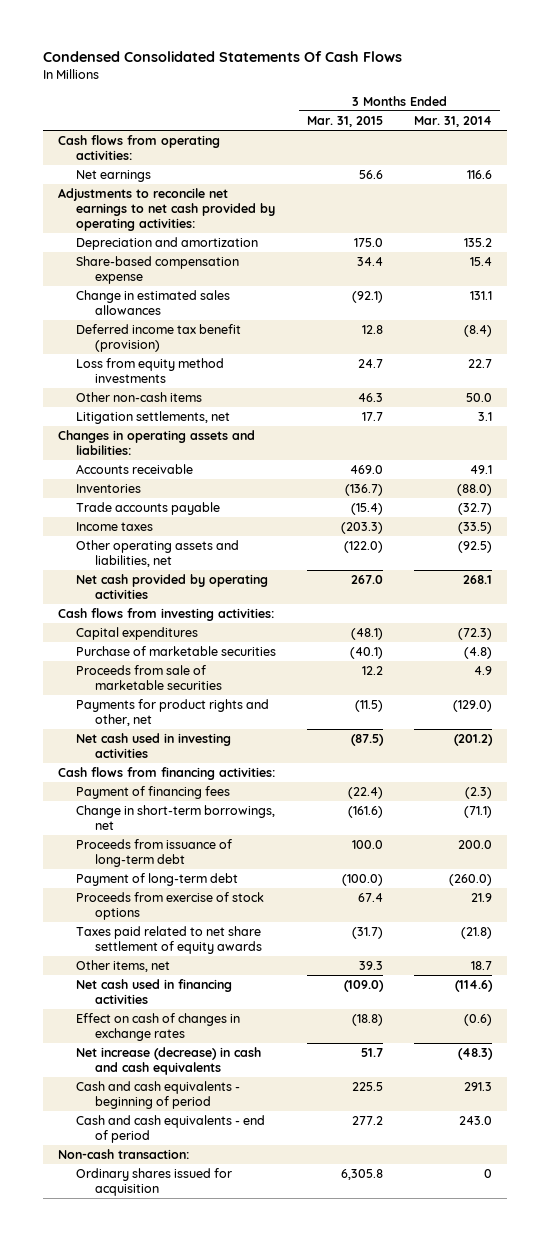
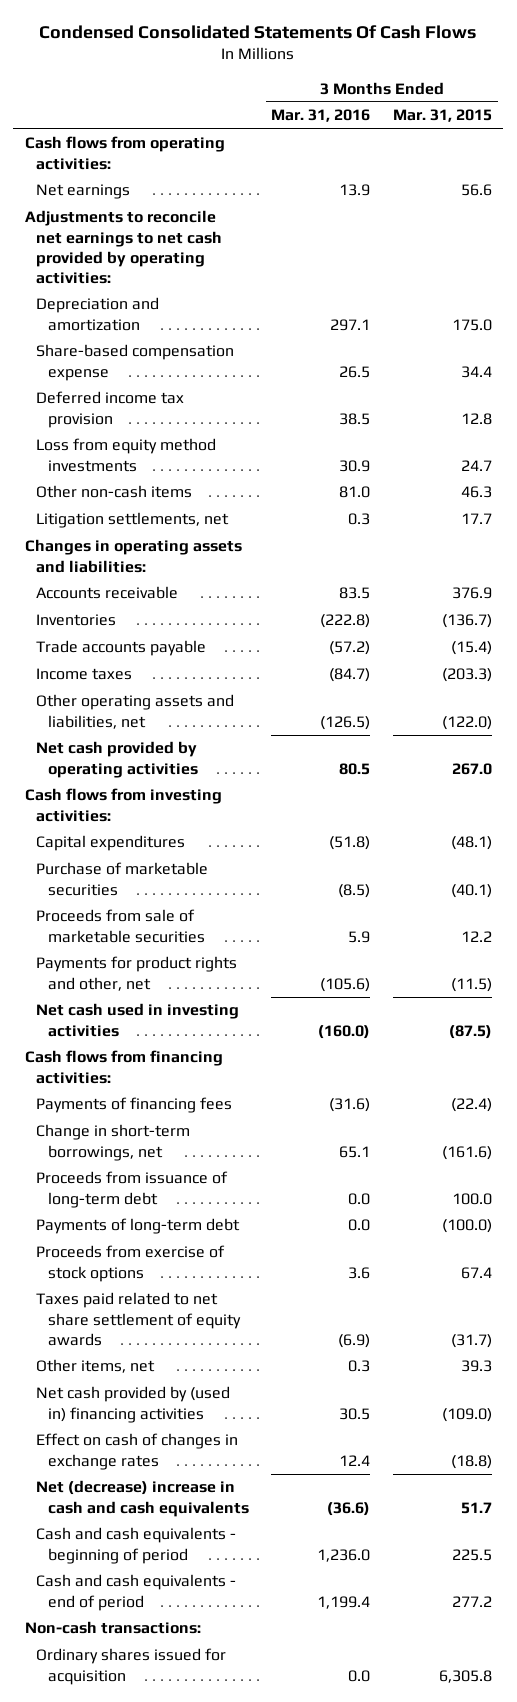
[413,116,492,128] Mar. 31, 2014 -> none
none -> [271,109,371,123] Mar. 31, 2016
[76,290,231,316] Change in estimated sales allowances -> none
[76,324,242,353] Deferred income tax benefit (provision) -> [36,391,185,428] Deferred income tax provision
[350,465,384,475] 469.0 -> [452,587,493,600] 376.9
[76,786,231,800] Payment of financing fees -> [36,1097,233,1114] Payments of financing fees
[76,873,239,887] Payment of long-term debt -> [36,1218,241,1235] Payments of long-term debt
[76,979,233,1005] Net cash used in financing activities -> [36,1386,231,1423] Net cash provided by (used in) financing activities
[76,1047,262,1076] Net increase (decrease) in cash and cash equivalents -> [36,1480,249,1517] Net (decrease) increase in cash and cash equivalents
[57,1149,189,1160] Non-cash transaction: -> [24,1621,201,1635] Non-cash transactions:

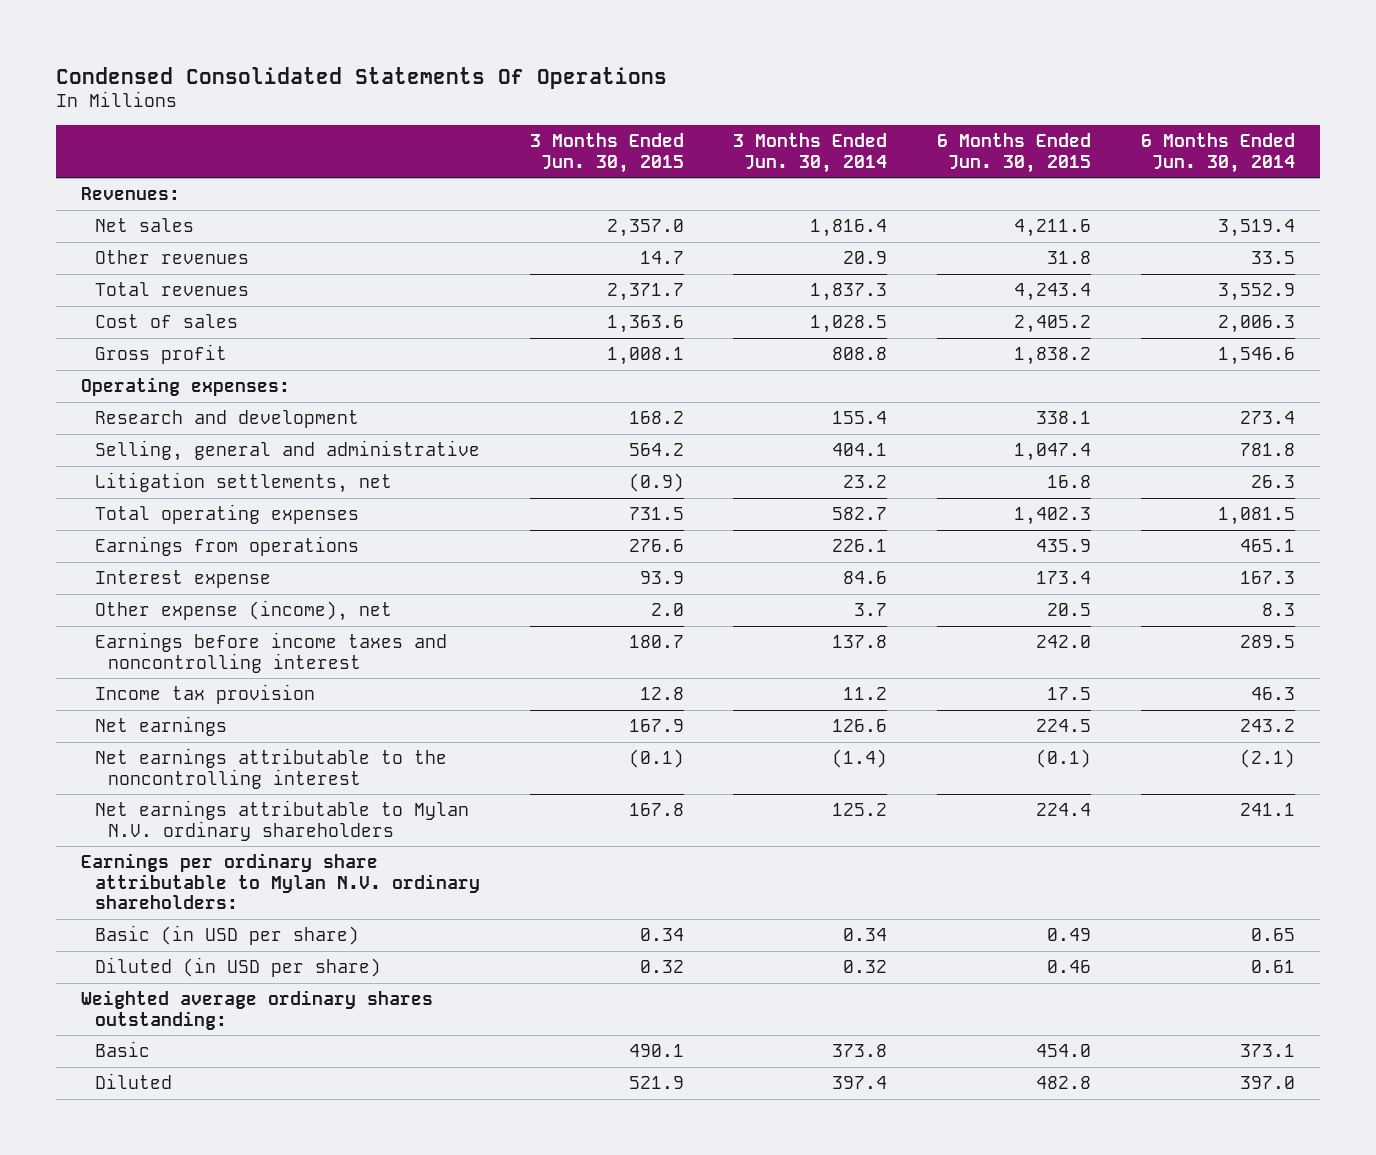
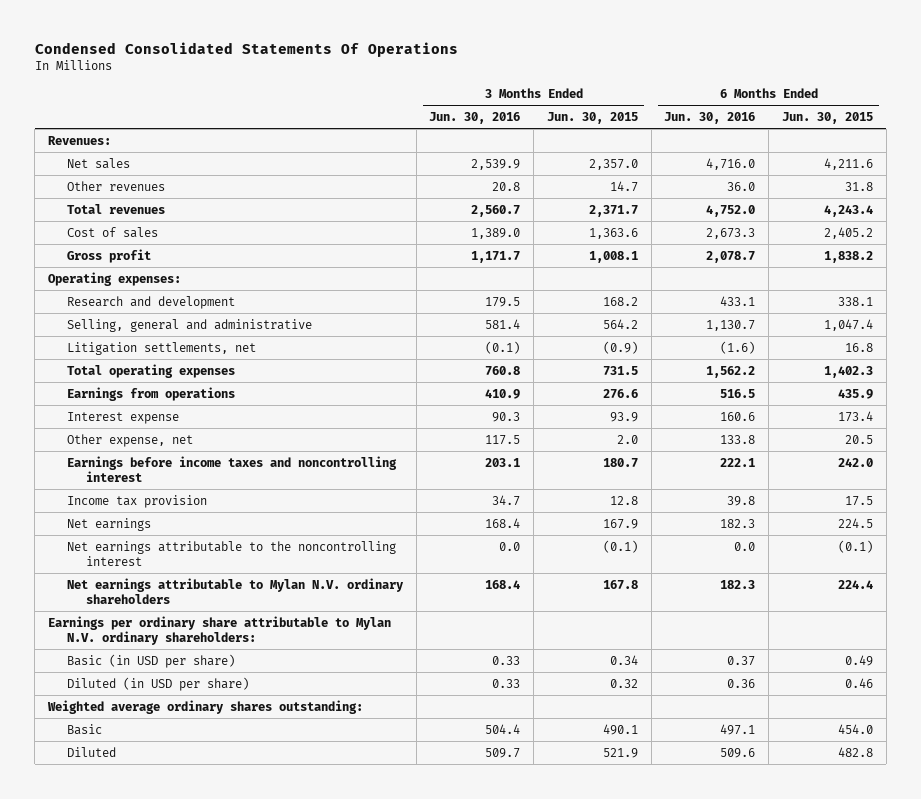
[733,133,888,173] 3 Months Ended Jun. 30, 2014 -> none
[1141,133,1296,173] 6 Months Ended Jun. 30, 2014 -> none
none -> [429,112,521,125] Jun. 30, 2016
none -> [664,112,756,125] Jun. 30, 2016
[94,599,392,621] Other expense (income), net -> [66,433,193,447] Other expense, net

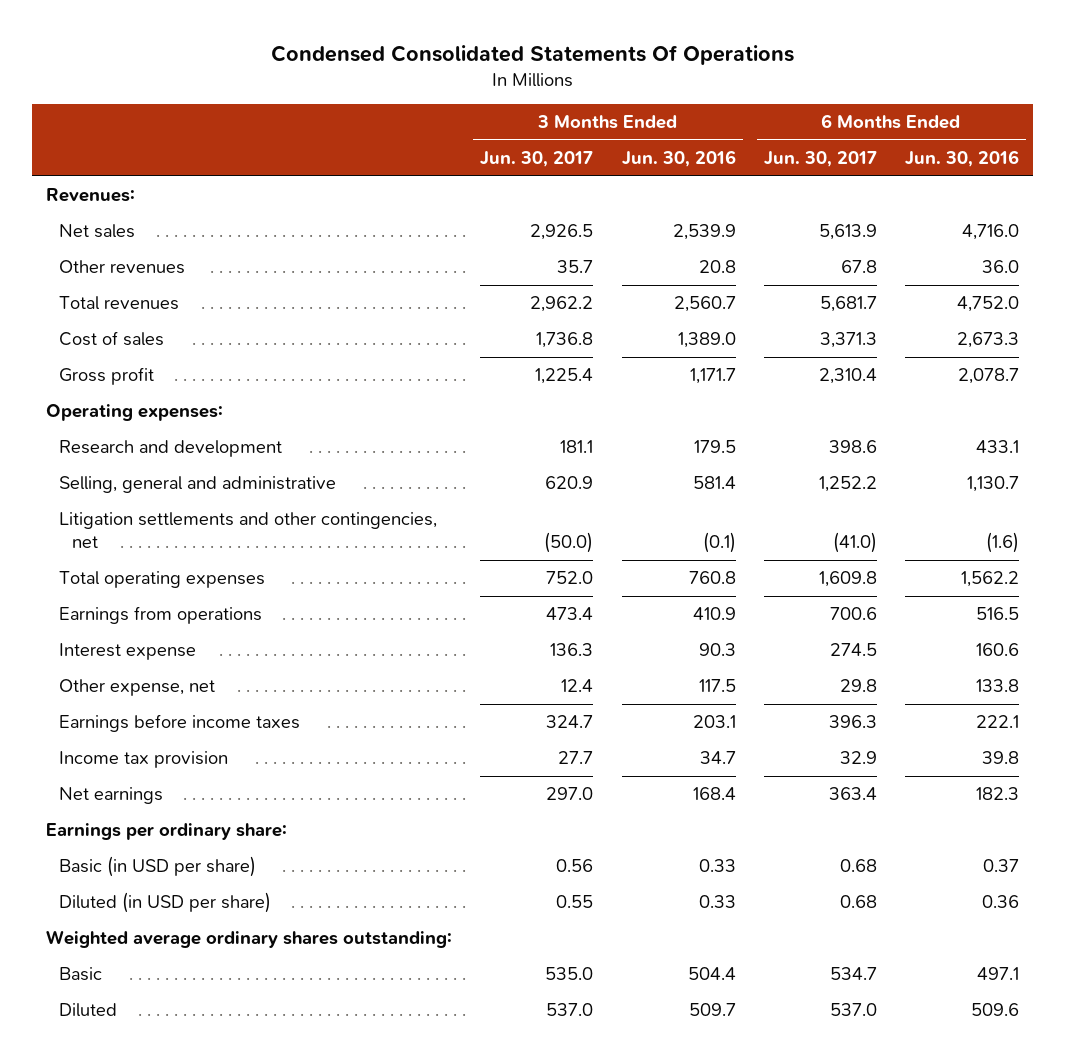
[546,112,638,125] Jun. 30, 2015 -> none
[781,112,873,125] Jun. 30, 2015 -> none
none -> [480,150,594,167] Jun. 30, 2017
none -> [763,150,877,167] Jun. 30, 2017
[66,341,256,355] Litigation settlements, net -> [59,512,438,549] Litigation settlements and other contingencies, net
[66,455,397,482] Earnings before income taxes and noncontrolling interest -> [59,714,301,733] Earnings before income taxes
[66,540,396,566] Net earnings attributable to the noncontrolling interest -> none
[66,577,404,604] Net earnings attributable to Mylan N.V. ordinary shareholders -> none
[48,615,392,645] Earnings per ordinary share attributable to Mylan N.V. ordinary shareholders: -> [46,823,288,841] Earnings per ordinary share:

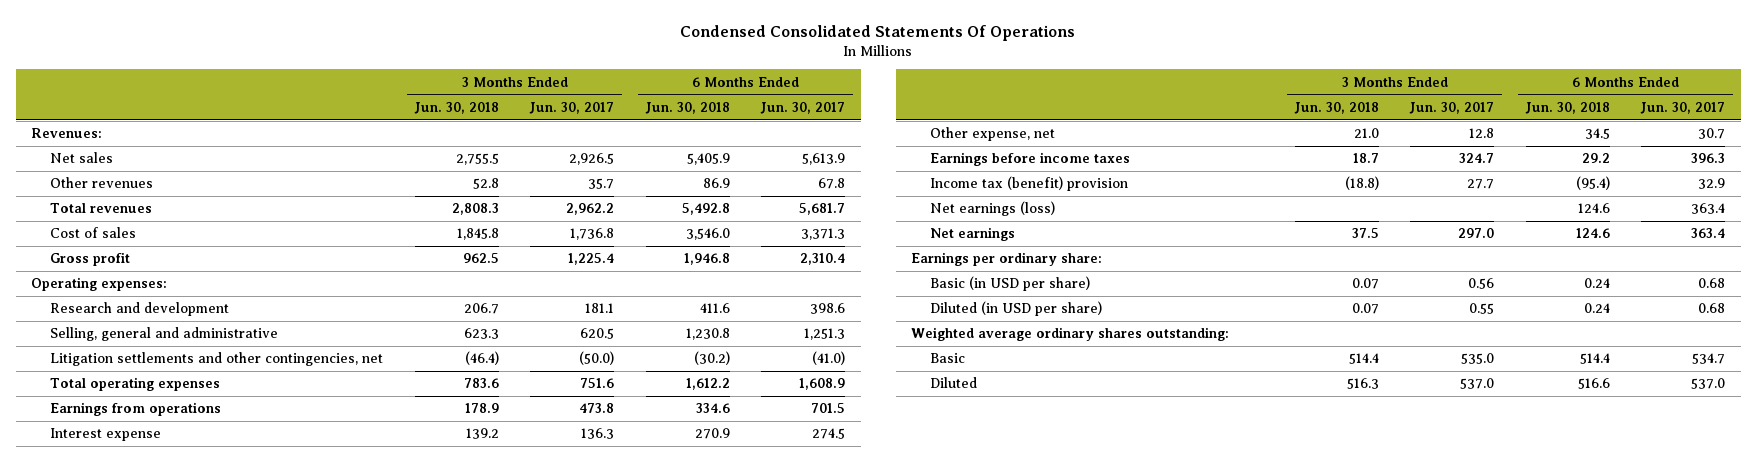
[621,149,736,167] Jun. 30, 2016 -> none
[905,149,1020,167] Jun. 30, 2016 -> none
none -> [413,101,499,114] Jun. 30, 2018
none -> [644,101,730,114] Jun. 30, 2018
[545,476,594,490] 620.9 -> [580,328,615,340] 620.5
[818,476,877,493] 1,252.2 -> [804,328,846,341] 1,251.3
[546,571,594,585] 752.0 -> [580,378,615,389] 751.6
[818,571,877,588] 1,609.8 -> [799,378,846,391] 1,608.9
[546,607,594,621] 473.4 -> [579,403,615,414] 473.8
[829,607,877,621] 700.6 -> [811,403,846,414] 701.5
[561,679,594,693] 12.4 -> [1469,128,1495,139] 12.8
[839,679,877,693] 29.8 -> [1698,128,1726,140] 30.7
[59,751,229,769] Income tax provision -> [930,176,1129,192] Income tax (benefit) provision
none -> [930,201,1056,217] Net earnings (loss)

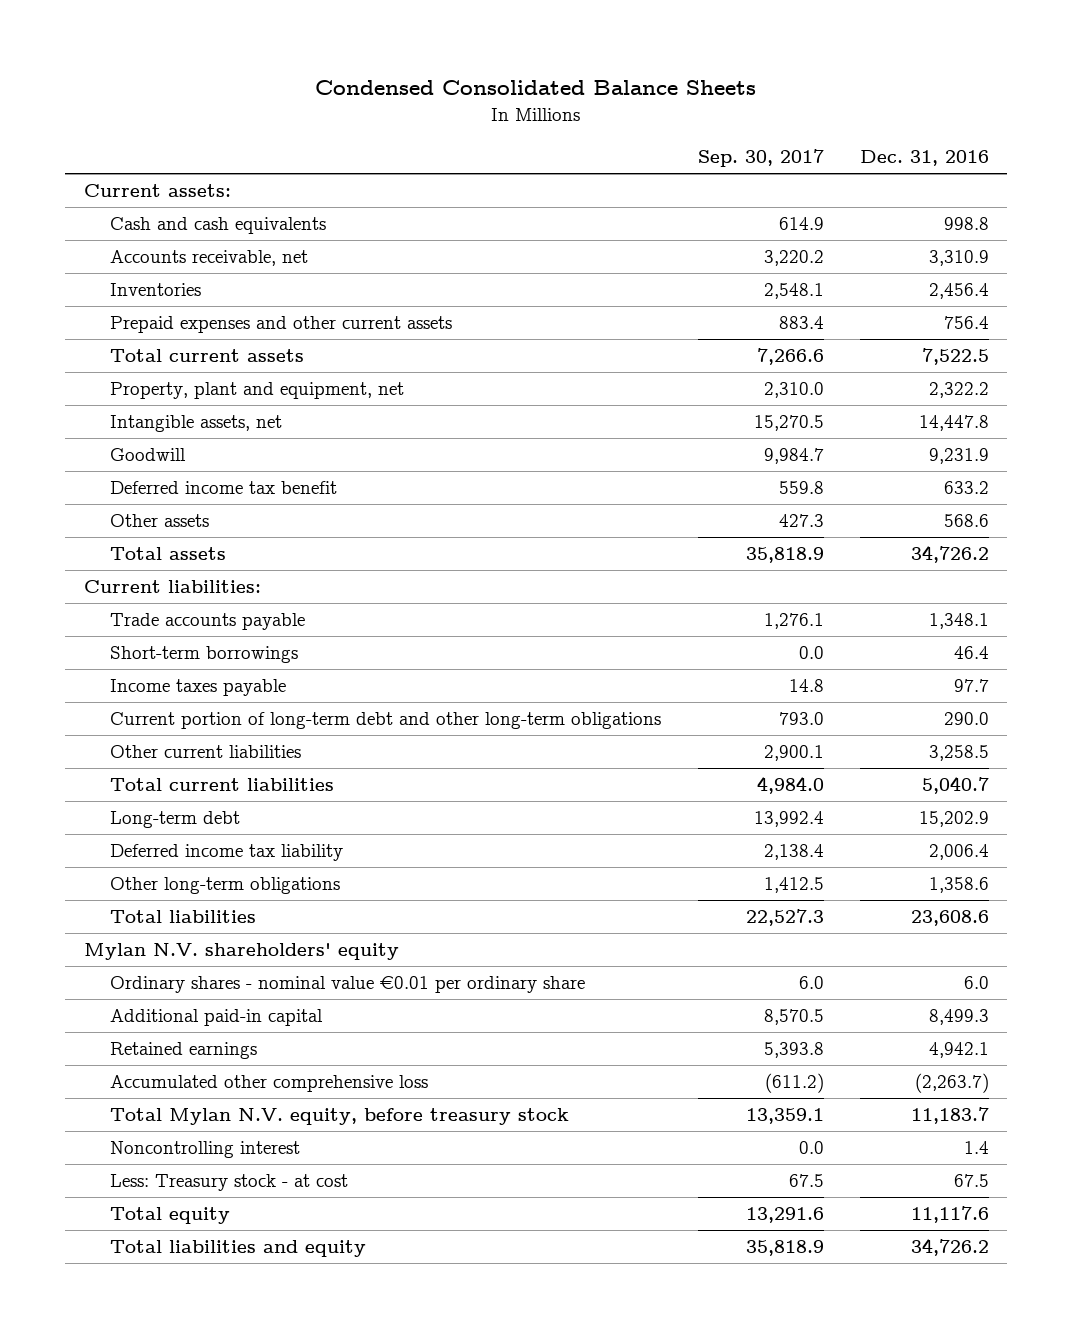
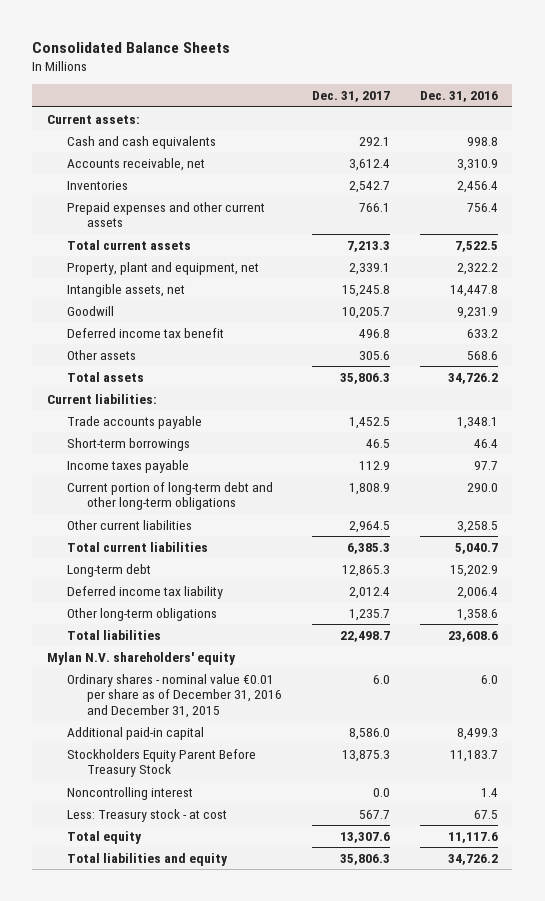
[315,80,757,96] Condensed Consolidated Balance Sheets -> [32,42,231,54] Consolidated Balance Sheets
[697,149,824,168] Sep. 30, 2017 -> none
none -> [311,91,390,103] Dec. 31, 2017
[110,976,586,994] Ordinary shares - nominal value €0.01 per ordinary share -> [67,673,283,718] Ordinary shares - nominal value €0.01 per share as of December 31, 2016 and December 31, 2015
[110,1042,258,1060] Retained earnings -> none
[110,1075,429,1093] Accumulated other comprehensive loss -> none
[110,1108,570,1126] Total Mylan N.V. equity, before treasury stock -> [67,748,257,778] Stockholders Equity Parent Before Treasury Stock

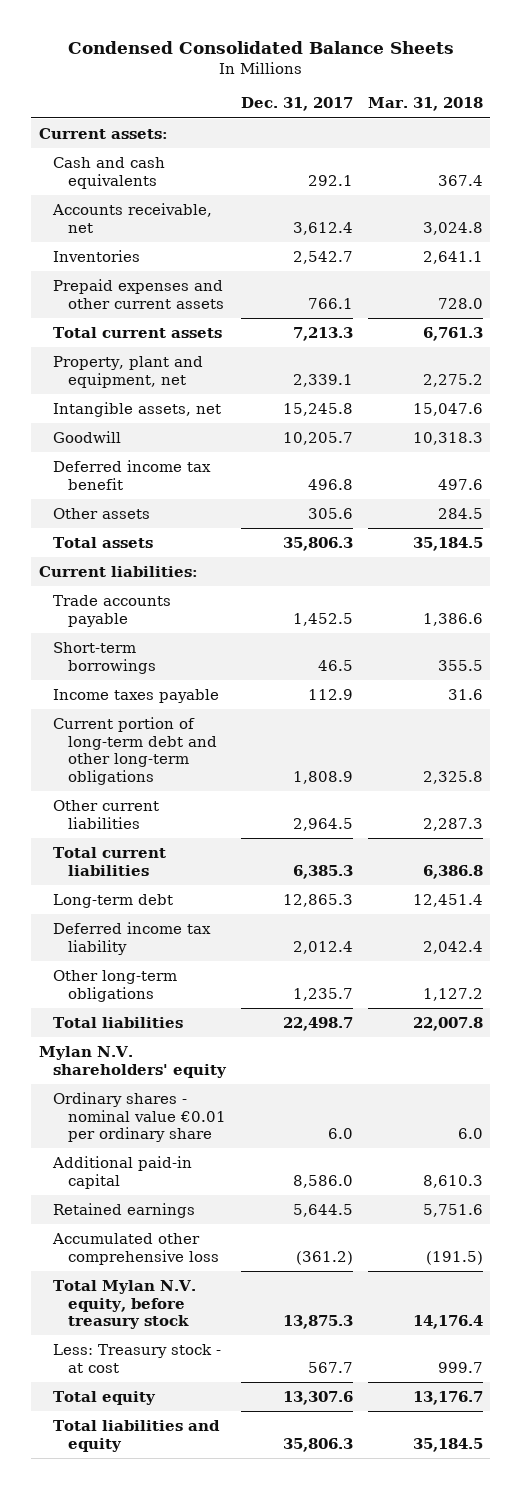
[32,42,231,54] Consolidated Balance Sheets -> [67,41,454,55] Condensed Consolidated Balance Sheets
[419,91,498,103] Dec. 31, 2016 -> none
none -> [367,97,483,112] Mar. 31, 2018
[67,673,283,718] Ordinary shares - nominal value €0.01 per share as of December 31, 2016 and December 31, 2015 -> [53,1091,227,1143] Ordinary shares - nominal value €0.01 per ordinary share
[67,786,194,800] Noncontrolling interest -> none
none -> [53,1202,196,1218] Retained earnings
none -> [52,1232,220,1265] Accumulated other comprehensive loss
[67,748,257,778] Stockholders Equity Parent Before Treasury Stock -> [53,1279,197,1330] Total Mylan N.V. equity, before treasury stock

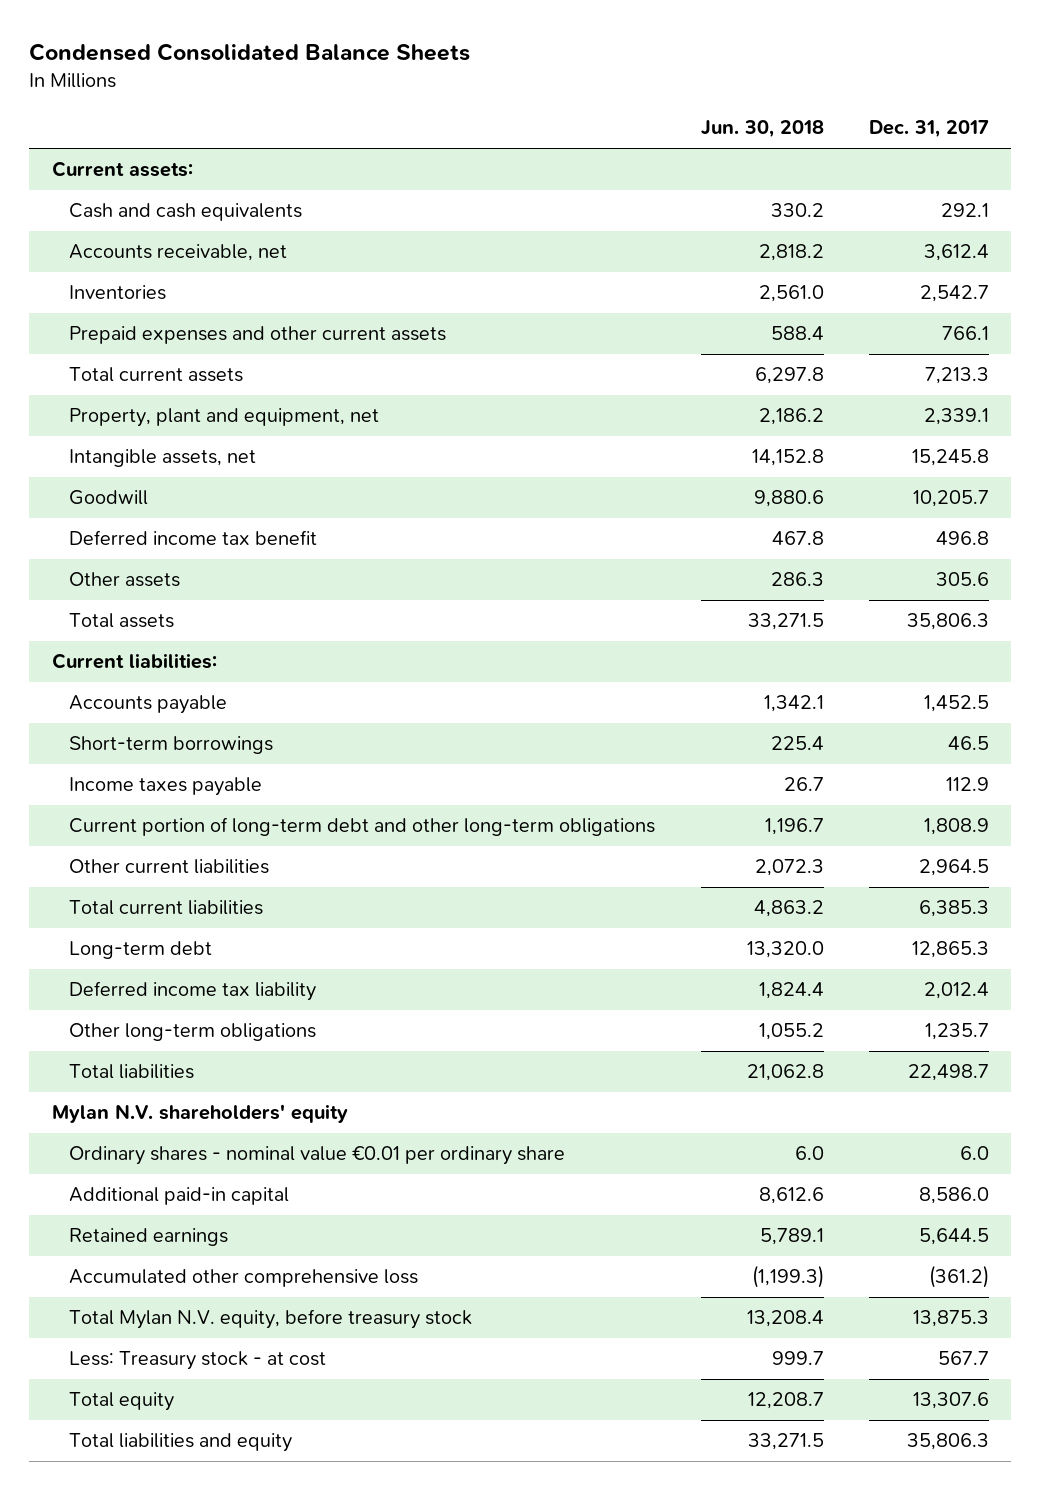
[367,97,483,112] Mar. 31, 2018 -> none
none -> [700,120,824,139] Jun. 30, 2018
[53,594,172,627] Trade accounts payable -> [69,695,228,715] Accounts payable

